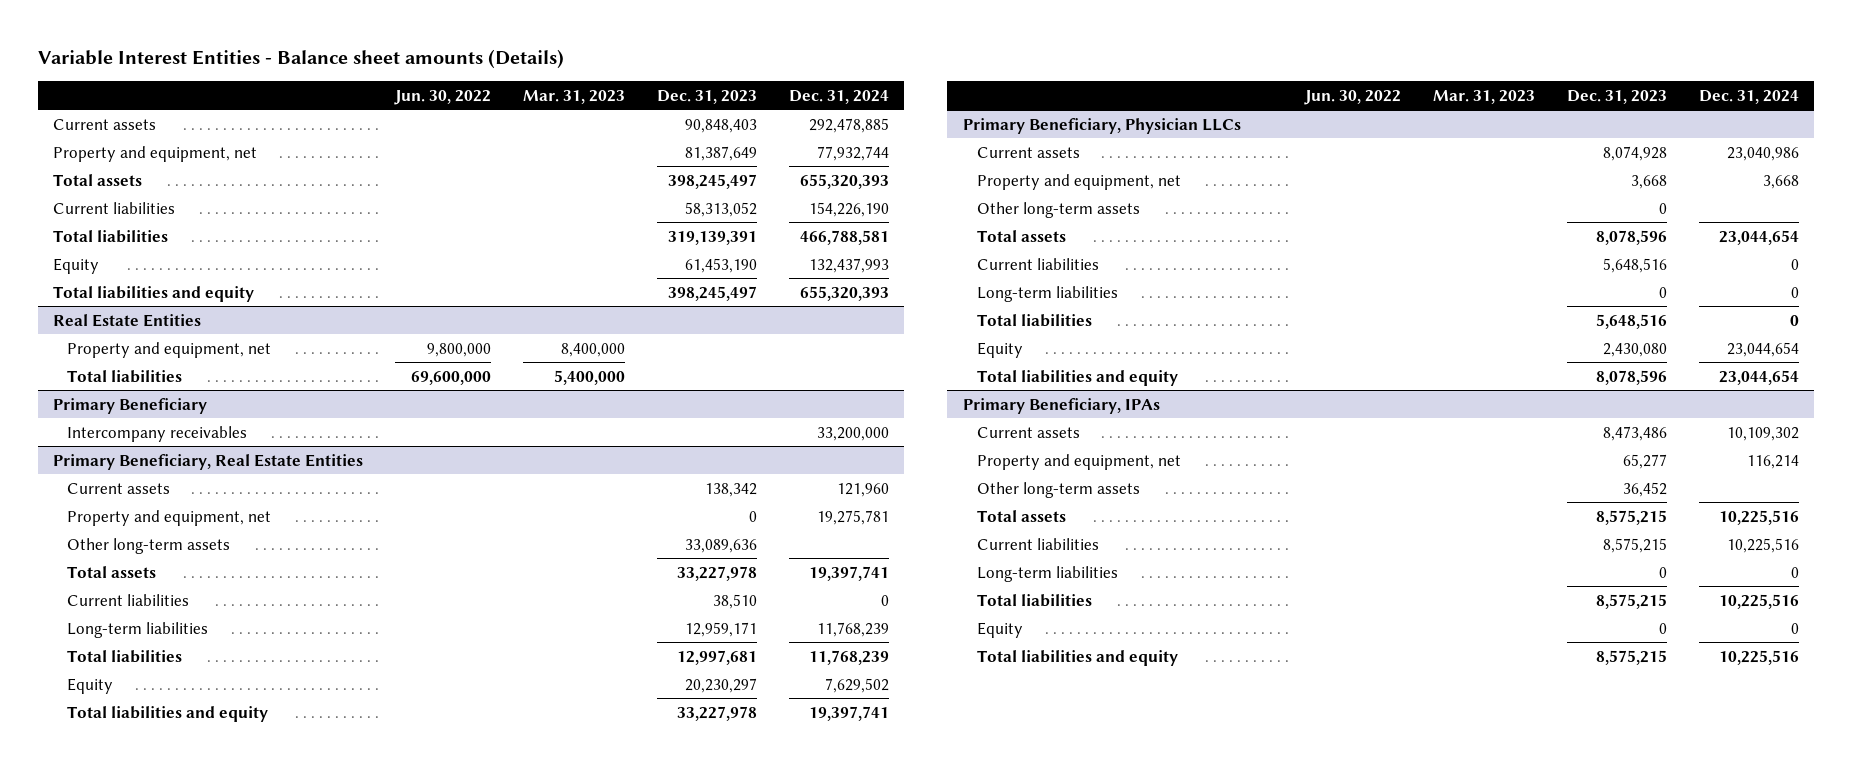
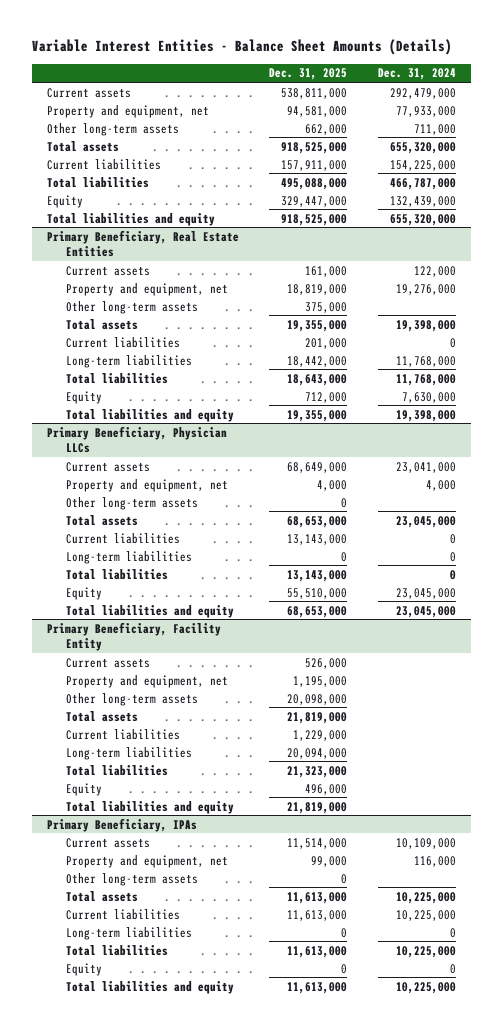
[37,49,564,70] Variable Interest Entities - Balance sheet amounts (Details) -> [31,39,452,56] Variable Interest Entities - Balance Sheet Amounts (Details)
[394,90,492,106] Jun. 30, 2022 -> none
[523,90,626,105] Mar. 31, 2023 -> none
[656,90,757,105] Dec. 31, 2023 -> none
none -> [269,68,348,81] Dec. 31, 2025
[53,313,202,327] Real Estate Entities -> none
[67,341,272,358] Property and equipment, net -> none
[67,369,183,383] Total liabilities -> none
[53,397,208,414] Primary Beneficiary -> none
[67,425,248,442] Intercompany receivables -> none
[808,117,889,133] 292,478,885 -> [389,87,456,99] 292,479,000
[816,145,889,161] 77,932,744 -> [395,105,456,117] 77,933,000
none -> [46,122,179,136] Other long-term assets
[799,173,889,189] 655,320,393 -> [389,141,456,154] 655,320,000
[808,201,889,217] 154,226,190 -> [389,159,456,171] 154,225,000
[799,229,889,245] 466,788,581 -> [389,177,456,190] 466,787,000
[808,257,889,273] 132,437,993 -> [389,195,456,207] 132,439,000
[799,285,889,301] 655,320,393 -> [389,213,456,226] 655,320,000
[836,482,889,497] 121,960 -> [413,265,456,277] 122,000
[816,509,889,525] 19,275,781 -> [395,283,456,295] 19,276,000
[808,565,889,581] 19,397,741 -> [395,319,456,332] 19,398,000
[816,621,889,637] 11,768,239 -> [395,355,456,367] 11,768,000
[808,649,889,665] 11,768,239 -> [395,373,456,386] 11,768,000
[824,677,889,693] 7,629,502 -> [401,391,456,403] 7,630,000
[808,705,889,721] 19,397,741 -> [395,409,456,422] 19,398,000
[1726,146,1799,161] 23,040,986 -> [395,461,456,473] 23,041,000
[1762,174,1799,189] 3,668 -> [425,479,456,491] 4,000
[1718,229,1799,245] 23,044,654 -> [395,515,456,528] 23,045,000
[1726,341,1799,357] 23,044,654 -> [395,587,456,599] 23,045,000
[1718,369,1799,385] 23,044,654 -> [395,605,456,618] 23,045,000
none -> [46,621,221,651] Primary Beneficiary, Facility Entity
none -> [66,657,151,668] Current assets
none -> [66,674,229,688] Property and equipment, net
none -> [66,692,199,706] Other long-term assets
none -> [66,710,139,722] Total assets
none -> [66,728,181,740] Current liabilities
none -> [66,746,193,760] Long-term liabilities
none -> [66,764,169,776] Total liabilities
none -> [66,782,103,796] Equity
none -> [66,800,235,814] Total liabilities and equity
[1726,426,1799,441] 10,109,302 -> [395,837,456,849] 10,109,000
[1746,454,1799,469] 116,214 -> [413,855,456,867] 116,000
[1718,509,1799,525] 10,225,516 -> [395,891,456,904] 10,225,000
[1726,537,1799,553] 10,225,516 -> [395,909,456,921] 10,225,000
[1718,593,1799,609] 10,225,516 -> [395,945,456,958] 10,225,000
[1718,649,1799,665] 10,225,516 -> [395,981,456,994] 10,225,000

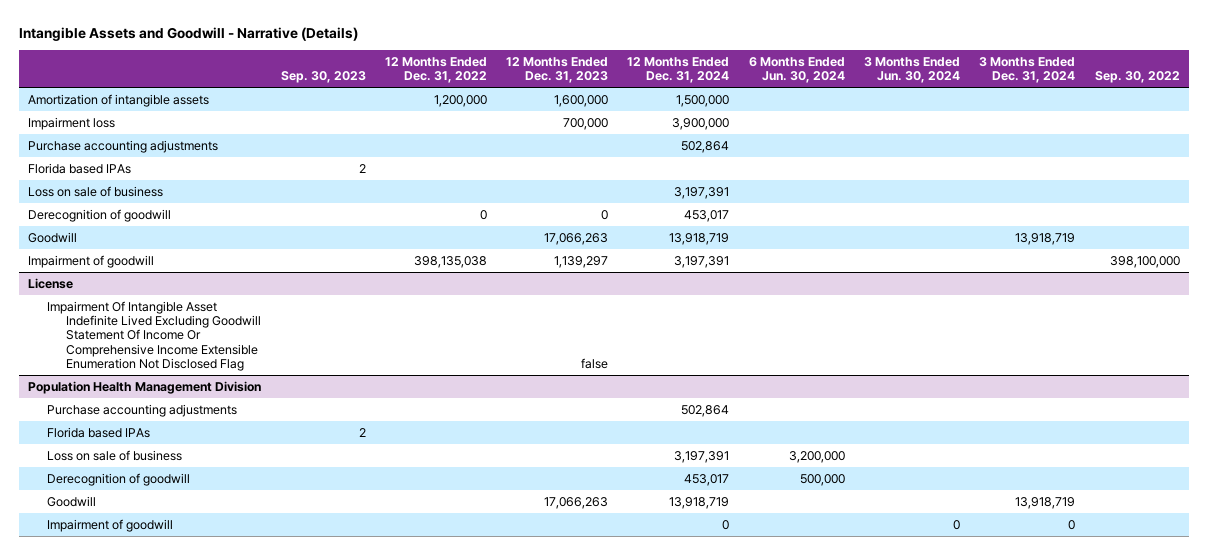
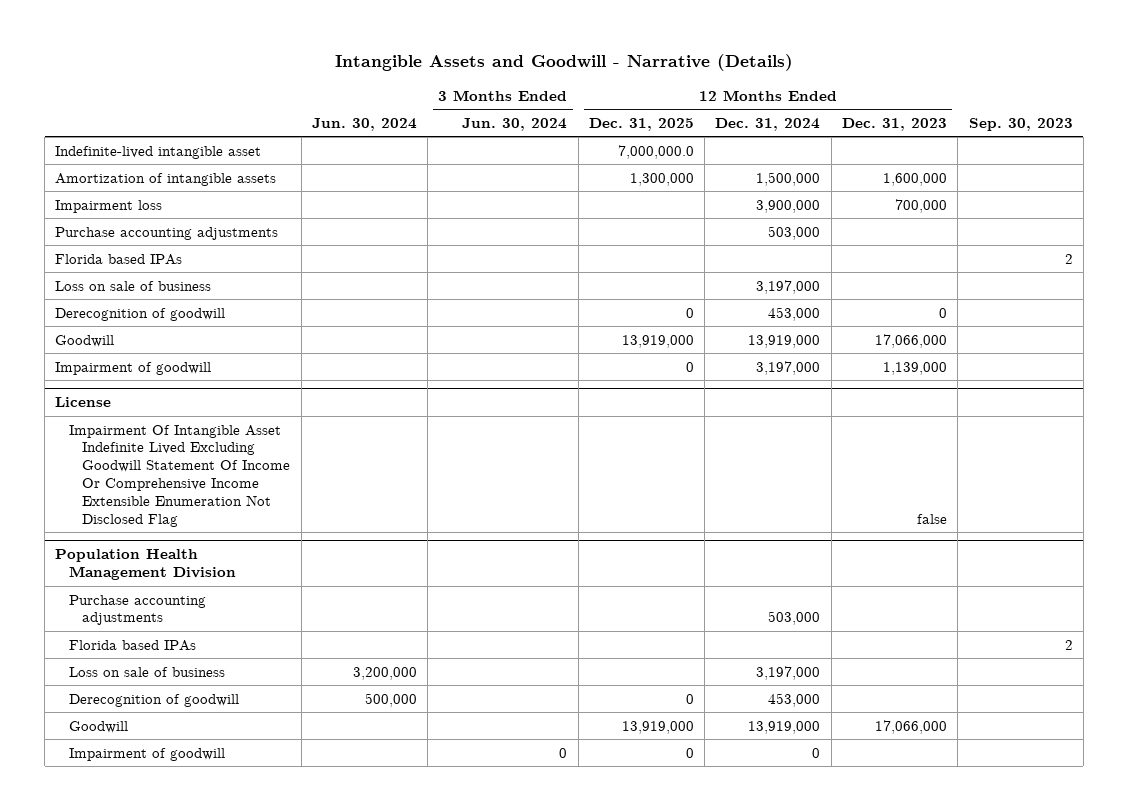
[384,57,487,84] 12 Months Ended Dec. 31, 2022 -> none
[748,57,845,84] 6 Months Ended Jun. 30, 2024 -> none
[979,57,1076,84] 3 Months Ended Dec. 31, 2024 -> none
[1094,71,1180,84] Sep. 30, 2022 -> none
none -> [311,117,417,131] Jun. 30, 2024
none -> [588,117,694,131] Dec. 31, 2025
none -> [55,145,262,159] Indefinite-lived intangible asset
[681,140,730,153] 502,864 -> [768,225,821,240] 503,000
[674,186,730,199] 3,197,391 -> [756,279,821,294] 3,197,000
[684,209,730,222] 453,017 -> [768,306,821,321] 453,000
[544,232,609,245] 17,066,263 -> [875,333,948,348] 17,066,000
[669,232,730,245] 13,918,719 -> [748,334,821,348] 13,919,000
[554,255,609,268] 1,139,297 -> [883,361,948,375] 1,139,000
[674,255,730,268] 3,197,391 -> [756,360,821,375] 3,197,000
[681,404,730,417] 502,864 -> [768,611,821,626] 503,000
[674,450,730,463] 3,197,391 -> [756,665,821,680] 3,197,000
[684,473,730,486] 453,017 -> [768,692,821,707] 453,000
[544,496,609,509] 17,066,263 -> [875,719,948,734] 17,066,000
[669,496,730,509] 13,918,719 -> [748,720,821,734] 13,919,000

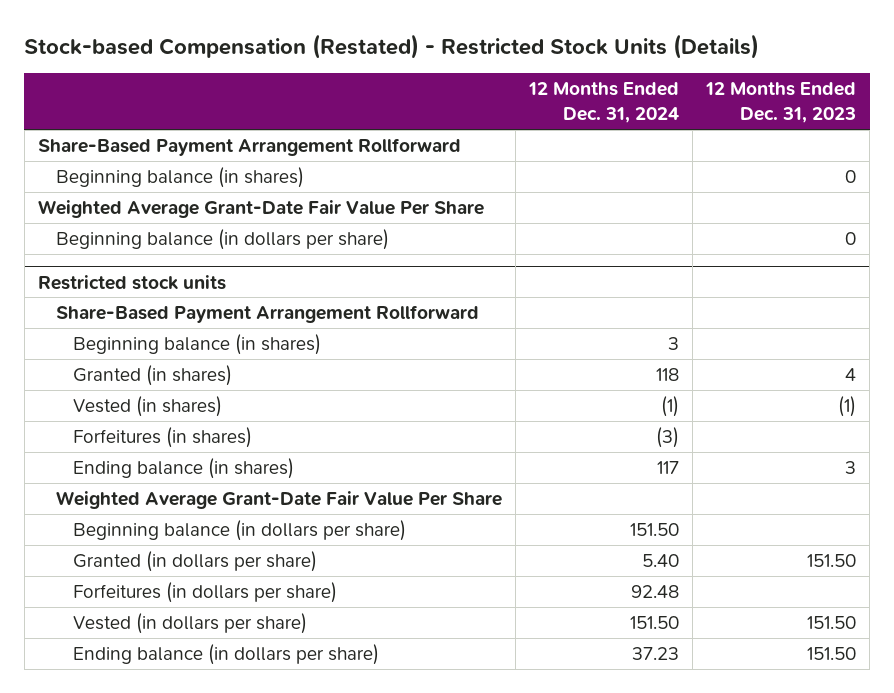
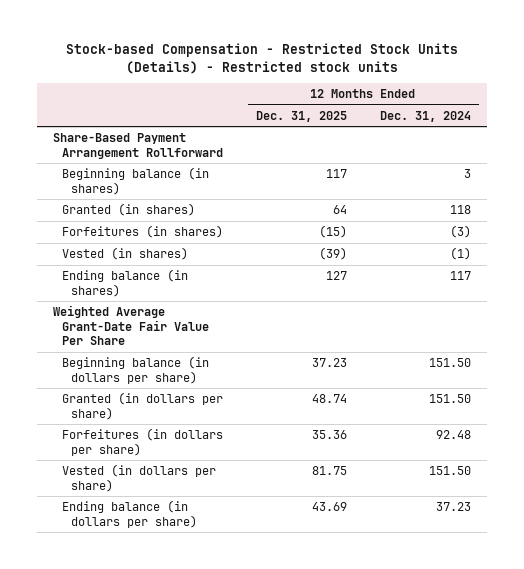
[24,34,760,60] Stock-based Compensation (Restated) - Restricted Stock Units (Details) -> [65,43,458,74] Stock-based Compensation - Restricted Stock Units (Details) - Restricted stock units
[705,82,857,124] 12 Months Ended Dec. 31, 2023 -> none
none -> [255,110,347,122] Dec. 31, 2025
[55,167,304,189] Beginning balance (in shares) -> none
[37,200,484,219] Weighted Average Grant-Date Fair Value Per Share -> none
[55,229,389,251] Beginning balance (in dollars per share) -> none
[37,274,226,290] Restricted stock units -> none
[55,305,479,324] Share-Based Payment Arrangement Rollforward -> none
[73,396,223,418] Vested (in shares) -> none
none -> [62,246,189,260] Vested (in shares)
[641,554,679,568] 5.40 -> [428,393,471,403] 151.50

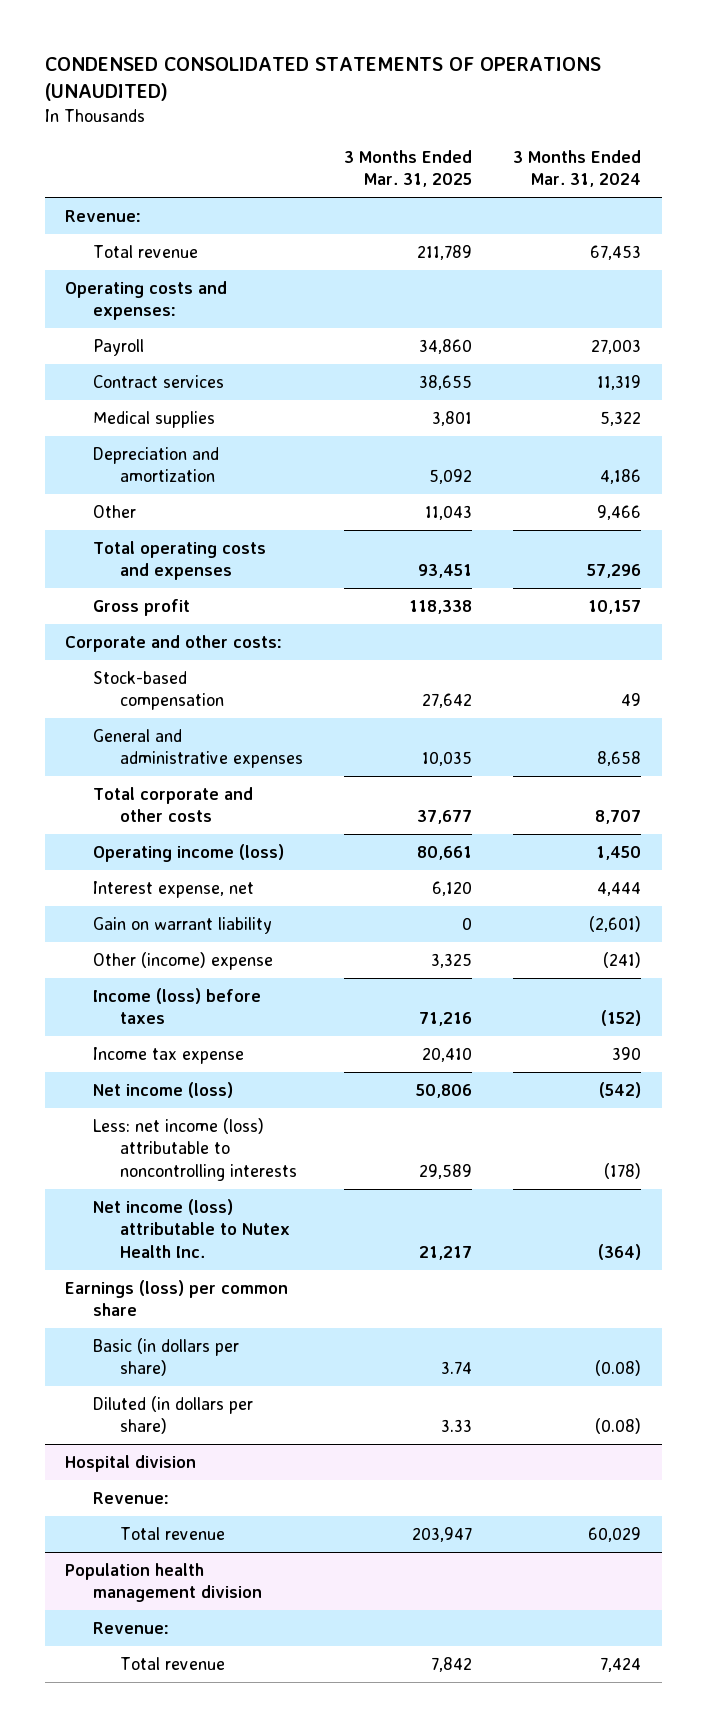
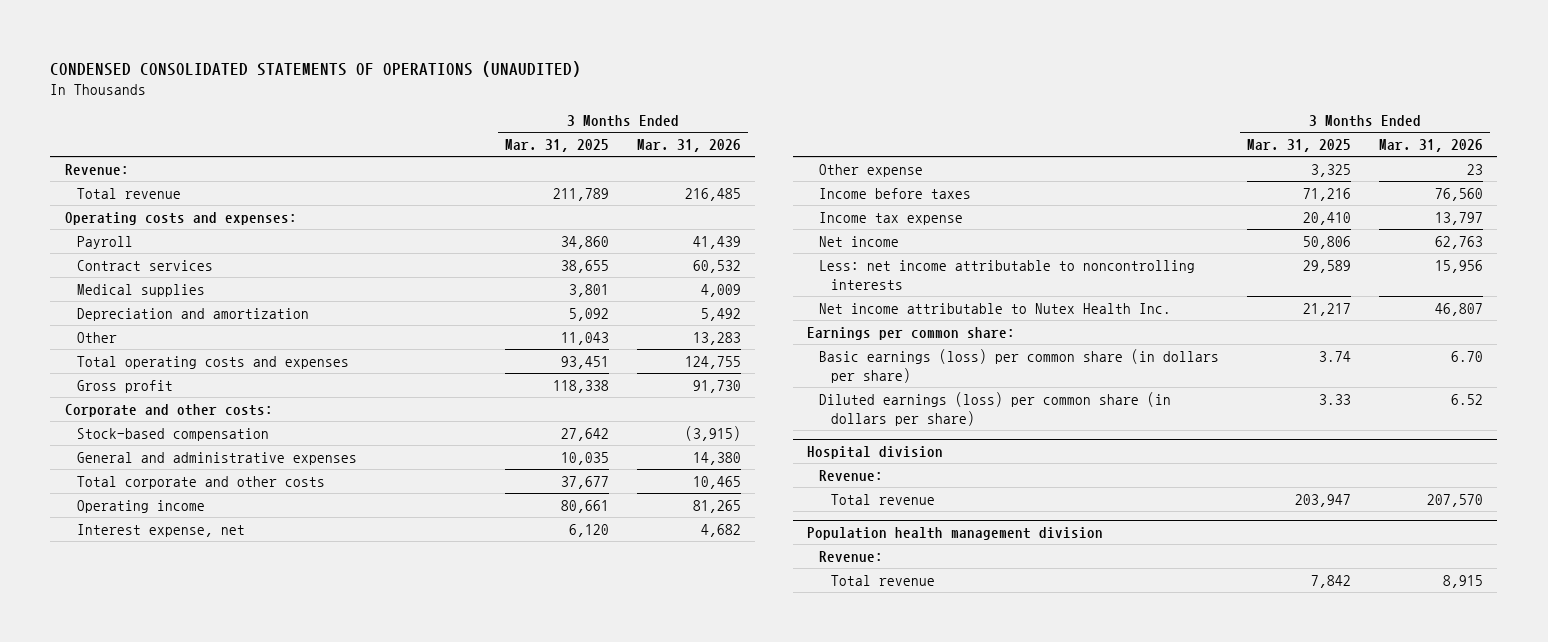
[513,149,642,187] 3 Months Ended Mar. 31, 2024 -> none
none -> [637,139,742,153] Mar. 31, 2026
[92,843,284,862] Operating income (loss) -> [76,499,205,513] Operating income
[92,916,272,934] Gain on warrant liability -> none
[92,951,273,970] Other (income) expense -> [818,163,923,177] Other expense
[92,987,261,1025] Income (loss) before taxes -> [818,187,971,199] Income before taxes
[92,1081,233,1098] Net income (loss) -> [818,235,899,247] Net income
[92,1117,298,1181] Less: net income (loss) attributable to noncontrolling interests -> [818,259,1195,290] Less: net income attributable to noncontrolling interests
[92,1198,291,1258] Net income (loss) attributable to Nutex Health Inc. -> [818,302,1171,314] Net income attributable to Nutex Health Inc.
[65,1279,289,1317] Earnings (loss) per common share -> [806,326,1015,340] Earnings per common share:
[92,1337,239,1377] Basic (in dollars per share) -> [818,348,1219,383] Basic earnings (loss) per common share (in dollars per share)
[92,1395,253,1435] Diluted (in dollars per share) -> [818,391,1171,426] Diluted earnings (loss) per common share (in dollars per share)

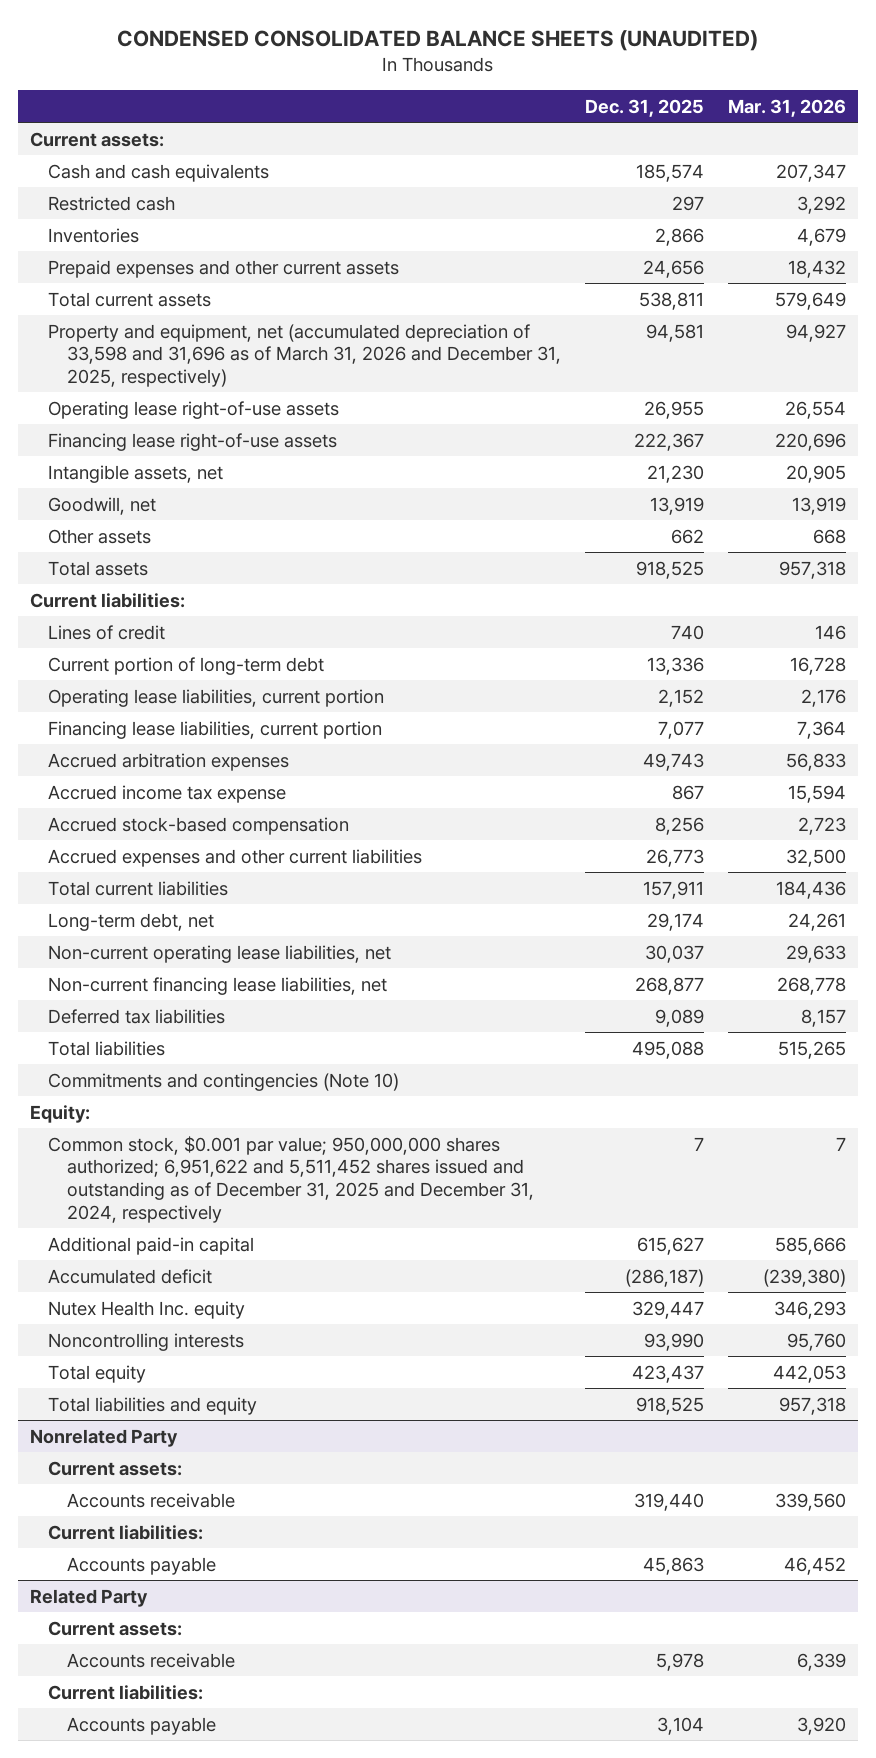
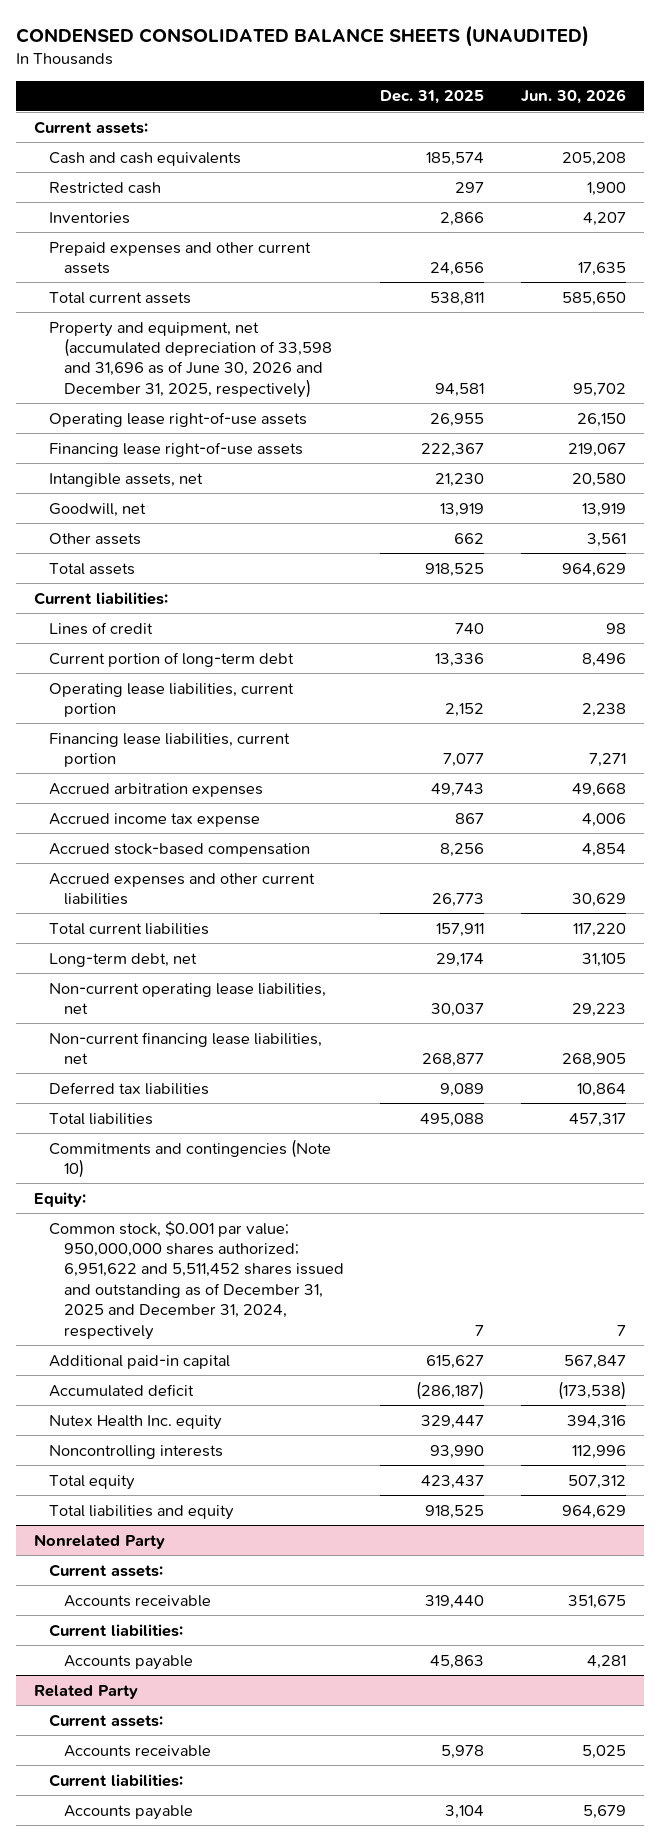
[727,98,846,117] Mar. 31, 2026 -> none
none -> [520,89,626,105] Jun. 30, 2026
[48,323,561,387] Property and equipment, net (accumulated depreciation of 33,598 and 31,696 as of March 31, 2026 and December 31, 2025, respectively) -> [49,321,333,398] Property and equipment, net (accumulated depreciation of 33,598 and 31,696 as of June 30, 2026 and December 31, 2025, respectively)

